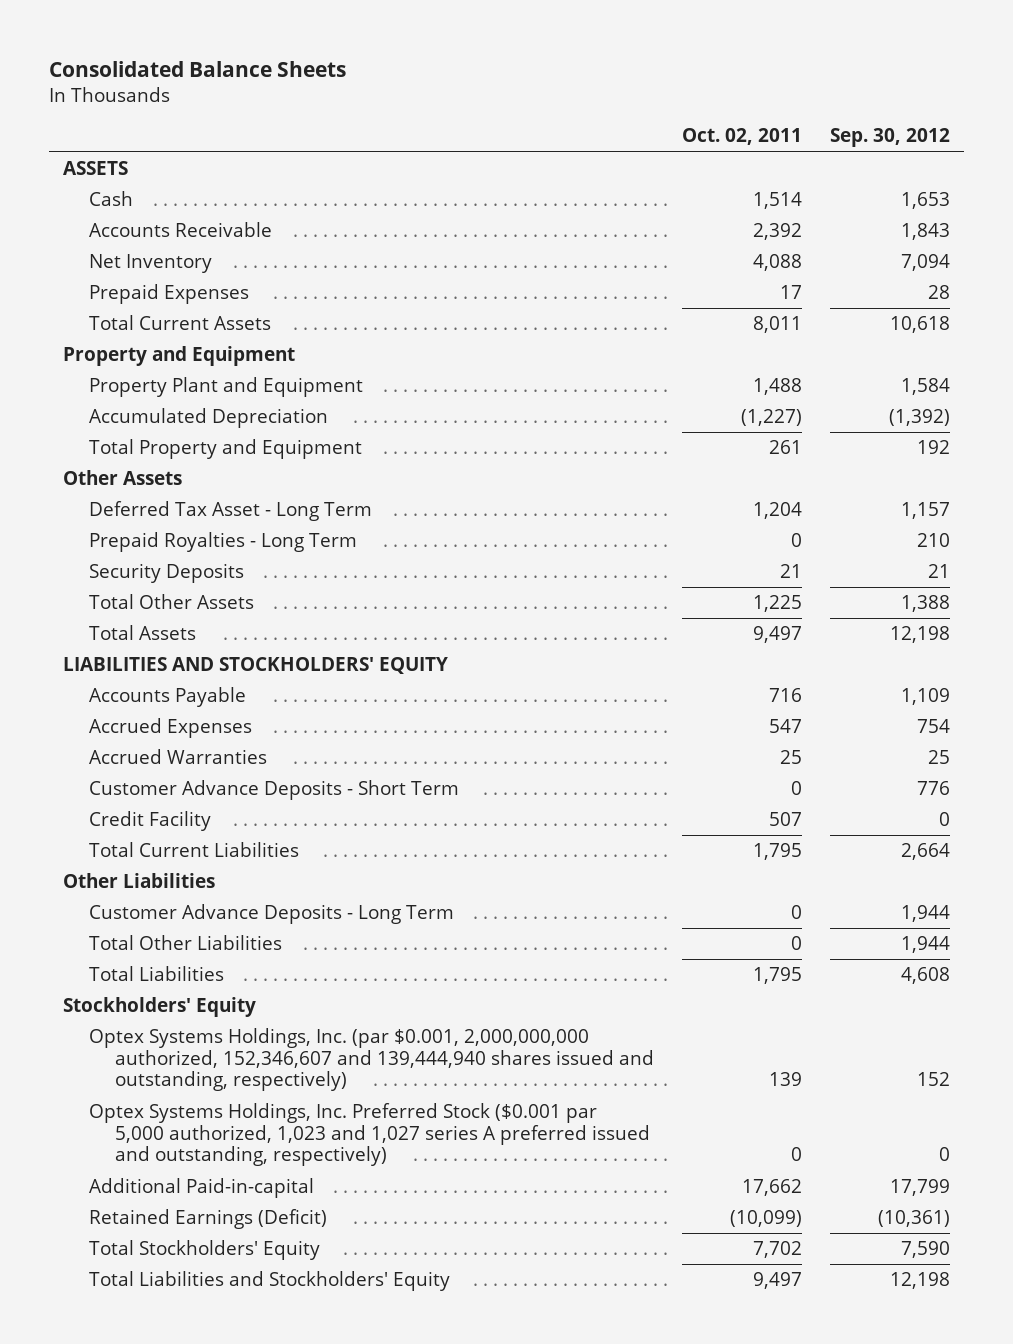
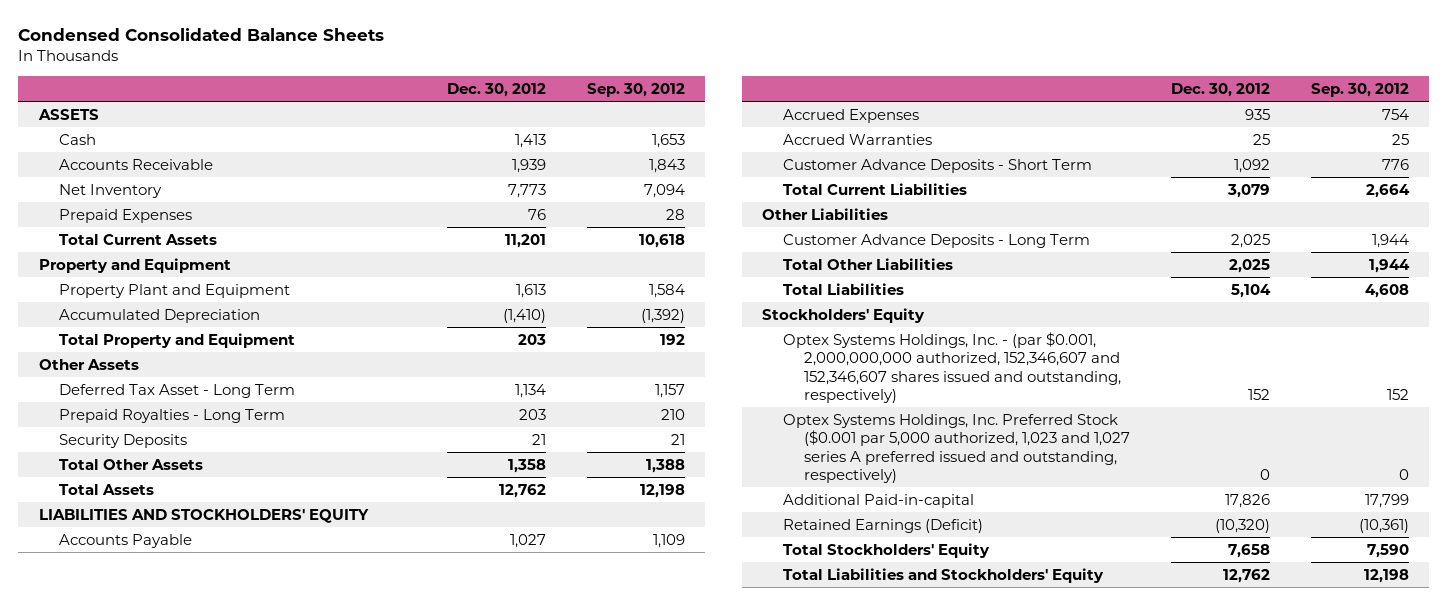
[48,61,346,78] Consolidated Balance Sheets -> [18,28,385,42] Condensed Consolidated Balance Sheets
[682,128,803,146] Oct. 02, 2011 -> none
none -> [447,82,547,97] Dec. 30, 2012
[88,811,211,832] Credit Facility -> none
[88,1028,655,1092] Optex Systems Holdings, Inc. (par $0.001, 2,000,000,000 authorized, 152,346,607 and 139,444,940 shares issued and outstanding, respectively) -> [783,331,1122,403] Optex Systems Holdings, Inc. - (par $0.001, 2,000,000,000 authorized, 152,346,607 and 152,346,607 shares issued and outstanding, respectively)

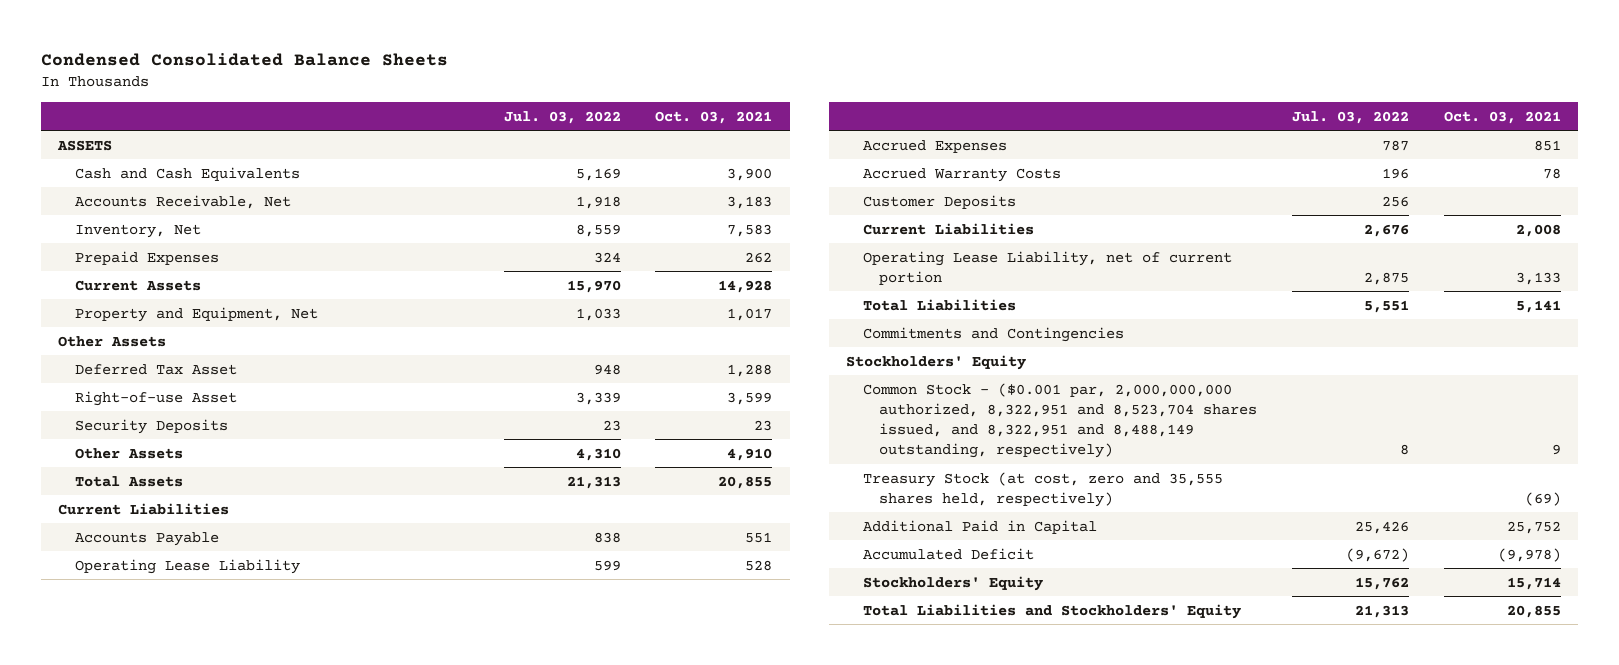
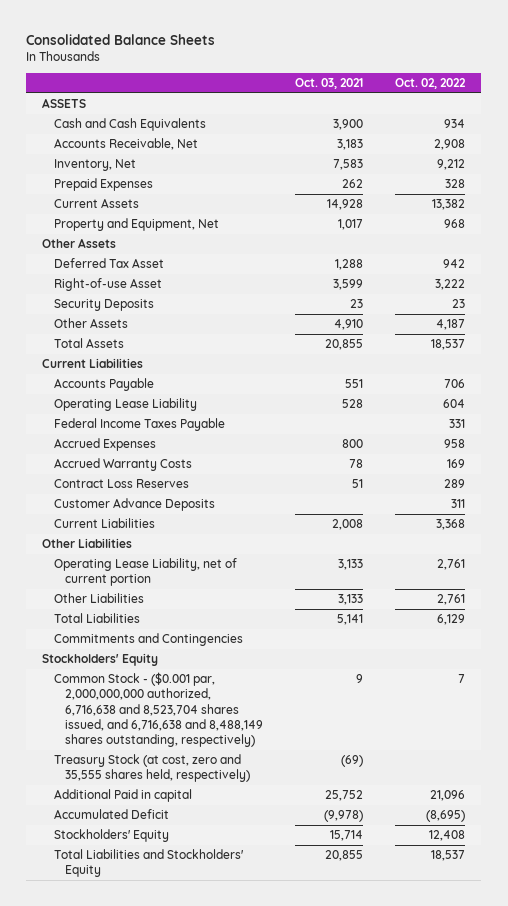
[40,53,448,67] Condensed Consolidated Balance Sheets -> [26,33,216,45] Consolidated Balance Sheets
[503,110,621,124] Jul. 03, 2022 -> none
none -> [395,78,467,90] Oct. 02, 2022
none -> [53,418,225,432] Federal Income Taxes Payable
[1533,139,1561,151] 851 -> [342,439,364,449] 800
none -> [53,479,189,489] Contract Loss Reserves
[862,194,1016,209] Customer Deposits -> [53,498,215,512] Customer Advance Deposits
none -> [42,538,133,549] Other Liabilities
none -> [53,593,144,604] Other Liabilities
[862,382,1258,459] Common Stock - ($0.001 par, 2,000,000,000 authorized, 8,322,951 and 8,523,704 shares issued, and 8,322,951 and 8,488,149 outstanding, respectively) -> [53,672,264,748] Common Stock - ($0.001 par, 2,000,000,000 authorized, 6,716,638 and 8,523,704 shares issued, and 6,716,638 and 8,488,149 shares outstanding, respectively)
[862,519,1097,534] Additional Paid in Capital -> [53,789,192,803] Additional Paid in capital

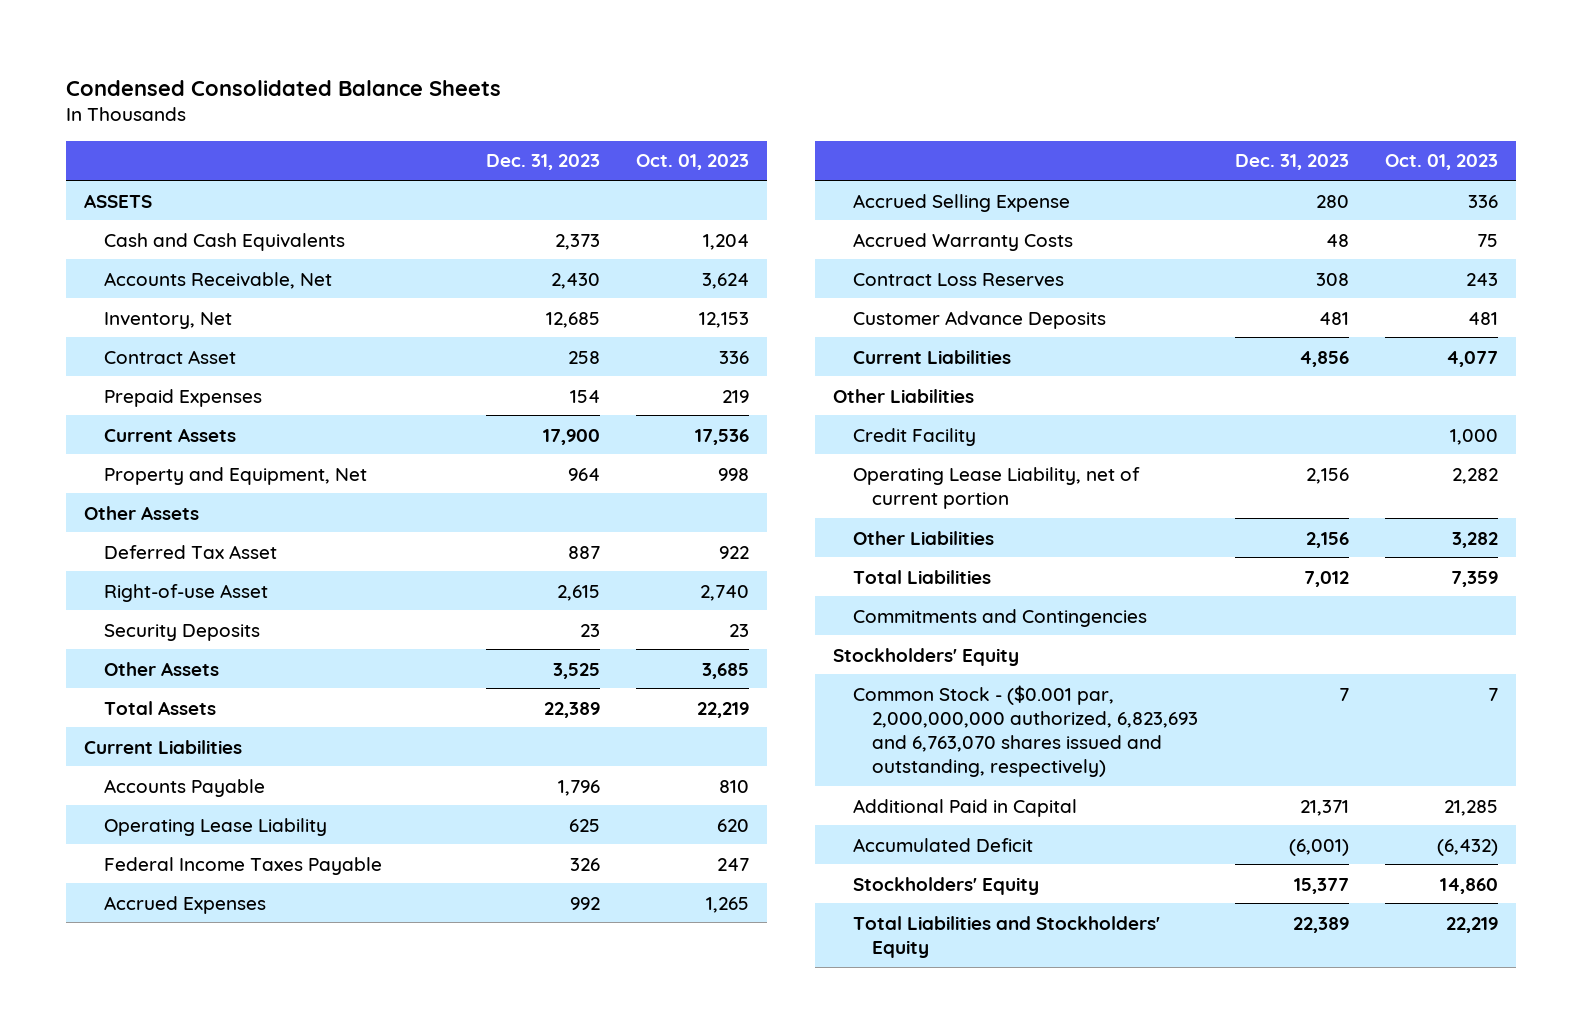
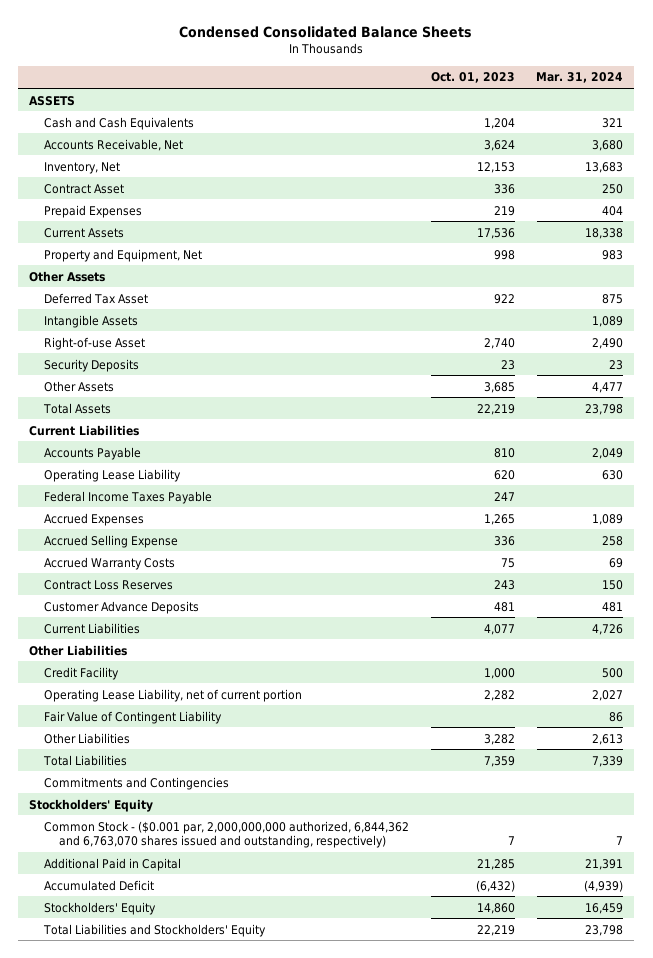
[485,154,600,171] Dec. 31, 2023 -> none
none -> [536,72,624,84] Mar. 31, 2024
none -> [43,314,138,328] Intangible Assets
none -> [43,710,222,724] Fair Value of Contingent Liability
[852,684,1199,778] Common Stock - ($0.001 par, 2,000,000,000 authorized, 6,823,693 and 6,763,070 shares issued and outstanding, respectively) -> [43,820,409,848] Common Stock - ($0.001 par, 2,000,000,000 authorized, 6,844,362 and 6,763,070 shares issued and outstanding, respectively)

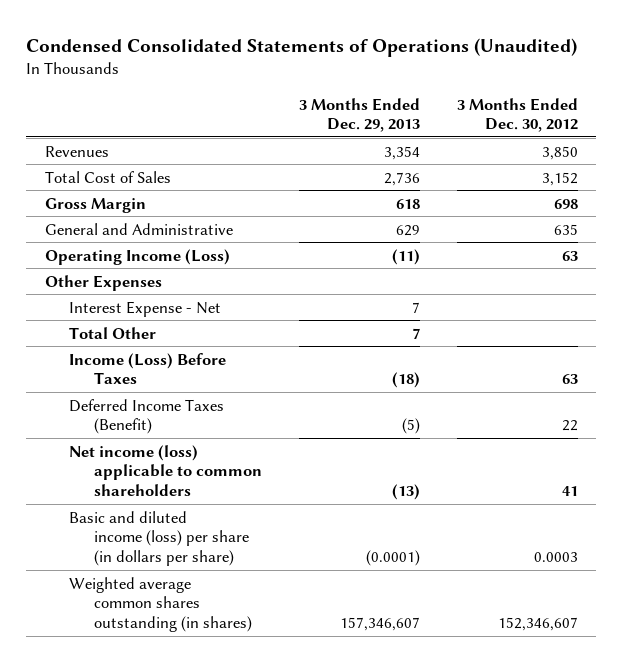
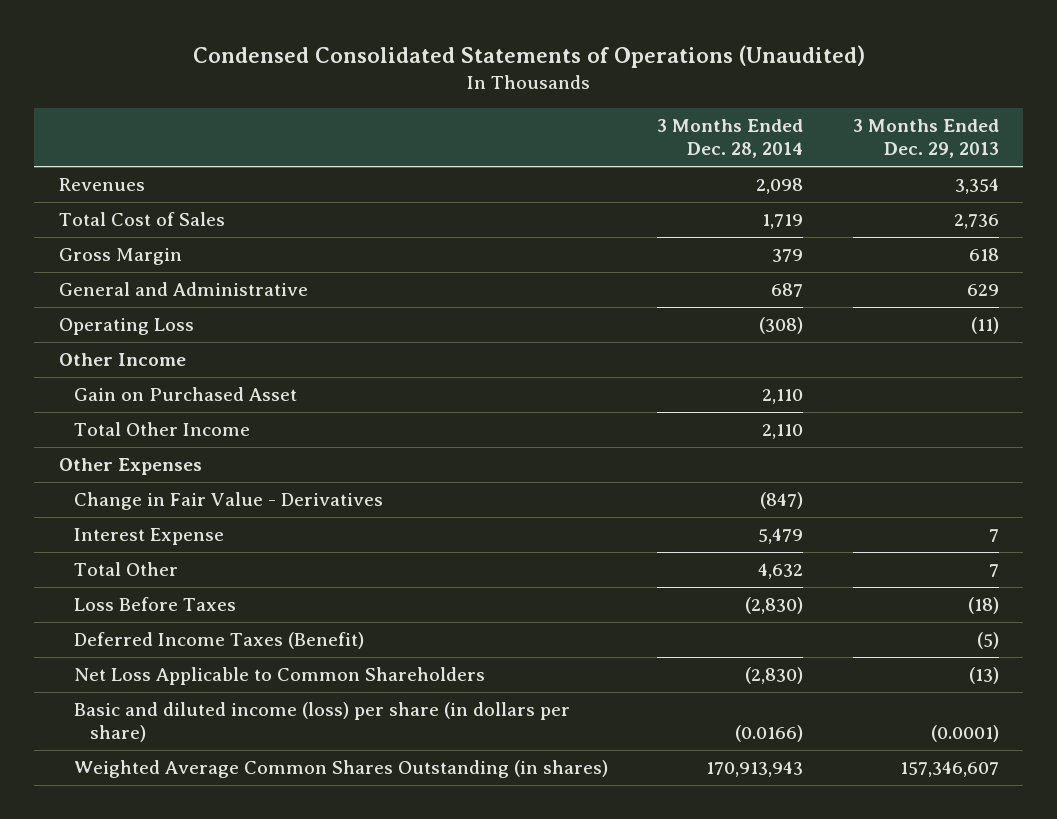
[456,97,578,133] 3 Months Ended Dec. 30, 2012 -> none
none -> [657,119,804,159] 3 Months Ended Dec. 28, 2014
[44,248,230,265] Operating Income (Loss) -> [58,318,194,336] Operating Loss
none -> [58,353,186,367] Other Income
none -> [74,387,298,402] Gain on Purchased Asset
none -> [74,422,251,437] Total Other Income
none -> [74,492,384,511] Change in Fair Value - Derivatives
[69,300,222,317] Interest Expense - Net -> [74,528,225,546] Interest Expense
[69,352,227,385] Income (Loss) Before Taxes -> [74,597,237,612] Loss Before Taxes
[69,444,263,496] Net income (loss) applicable to common shareholders -> [74,667,486,686] Net Loss Applicable to Common Shareholders
[69,576,253,632] Weighted average common shares outstanding (in shares) -> [74,760,609,779] Weighted Average Common Shares Outstanding (in shares)

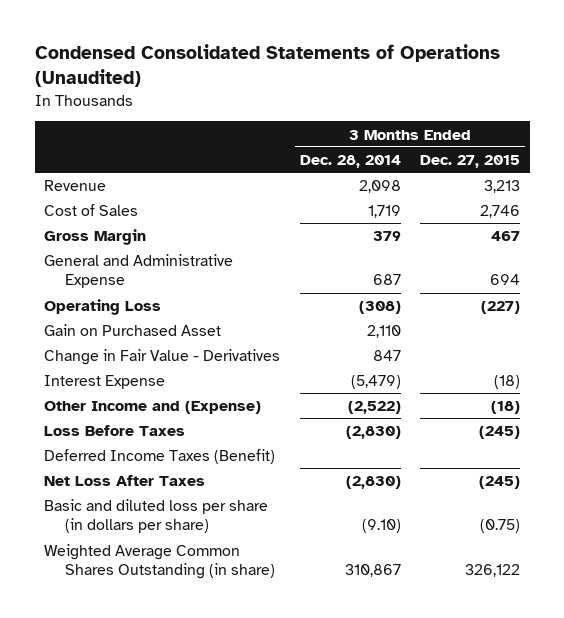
[852,119,999,159] 3 Months Ended Dec. 29, 2013 -> none
none -> [420,154,521,168] Dec. 27, 2015
[58,178,145,192] Revenues -> [44,180,107,192] Revenue
[58,212,225,227] Total Cost of Sales -> [44,204,139,217] Cost of Sales
[58,282,308,297] General and Administrative -> [44,254,234,289] General and Administrative Expense
[58,353,186,367] Other Income -> none
[74,422,251,437] Total Other Income -> none
[58,458,202,476] Other Expenses -> none
[760,492,804,510] (847) -> [372,350,401,362] 847
[758,528,804,545] 5,479 -> [350,375,401,390] (5,479)
[74,562,179,577] Total Other -> [44,401,262,415] Other Income and (Expense)
[758,563,804,580] 4,632 -> [347,401,401,415] (2,522)
[74,667,486,686] Net Loss Applicable to Common Shareholders -> [44,475,206,487] Net Loss After Taxes
[74,702,571,743] Basic and diluted income (loss) per share (in dollars per share) -> [44,499,269,534] Basic and diluted loss per share (in dollars per share)
[735,725,804,743] (0.0166) -> [361,519,401,534] (9.10)
[74,760,609,779] Weighted Average Common Shares Outstanding (in shares) -> [44,544,275,580] Weighted Average Common Shares Outstanding (in share)
[706,761,804,778] 170,913,943 -> [344,564,401,578] 310,867

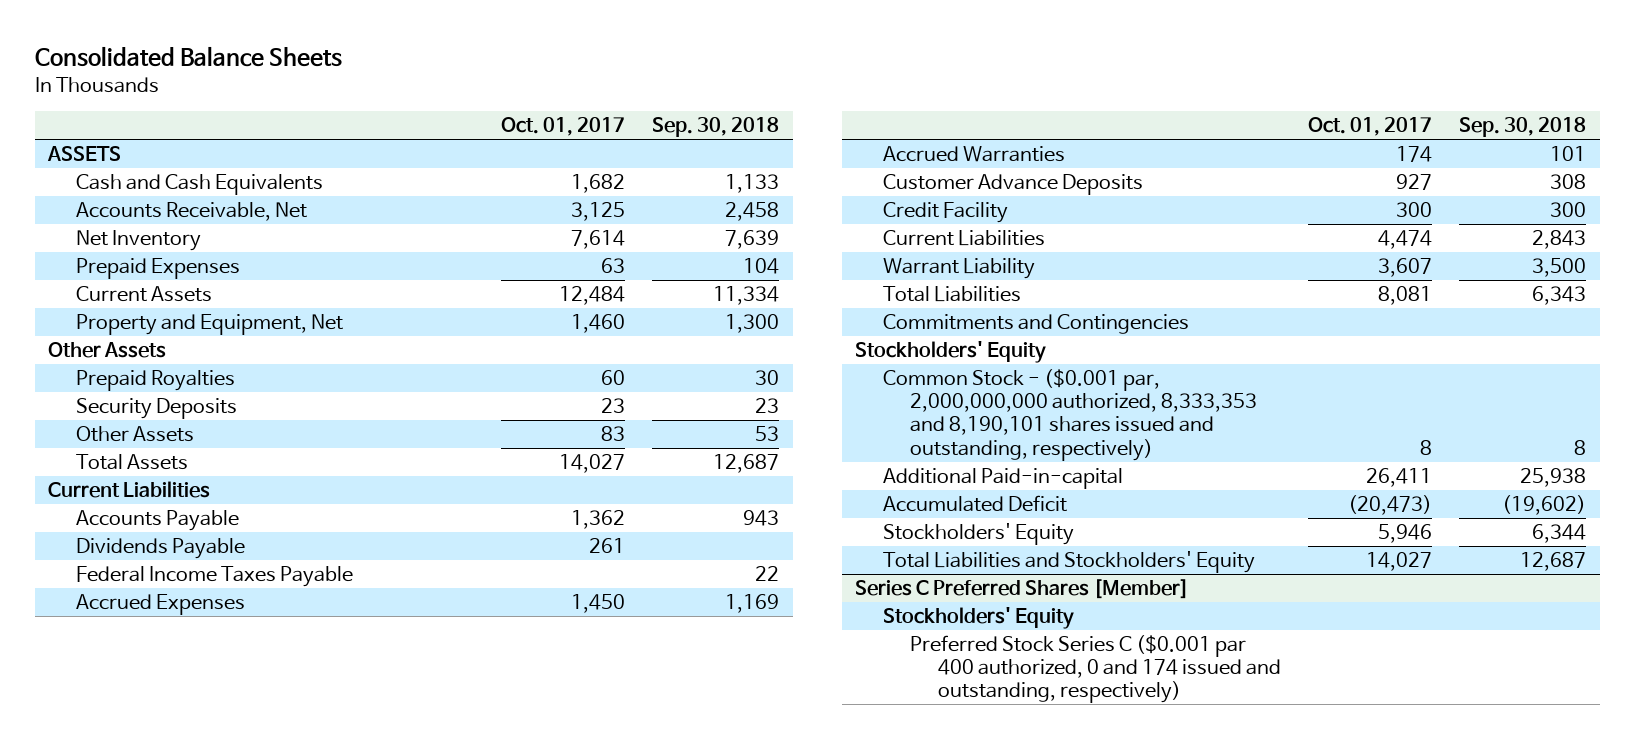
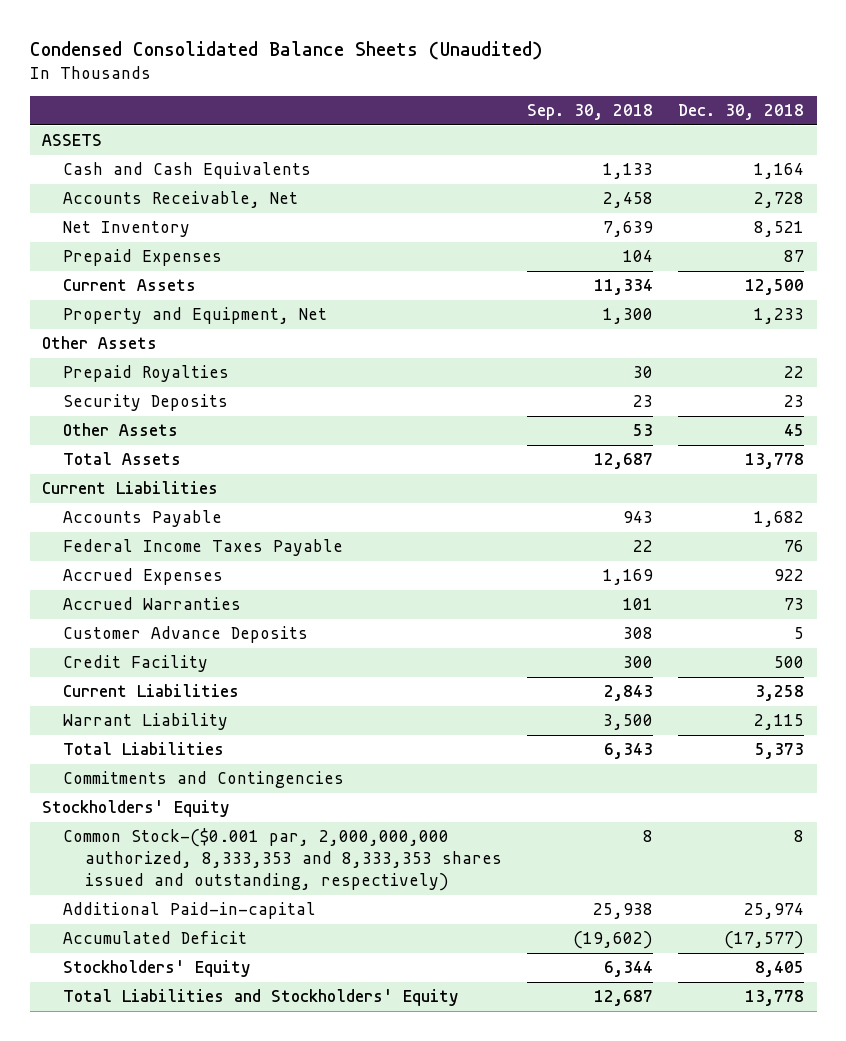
[34,46,342,68] Consolidated Balance Sheets -> [29,40,543,60] Condensed Consolidated Balance Sheets (Unaudited)
[500,117,625,137] Oct. 01, 2017 -> none
none -> [678,103,805,120] Dec. 30, 2018
[75,538,245,560] Dividends Payable -> none
[882,369,1258,461] Common Stock - ($0.001 par, 2,000,000,000 authorized, 8,333,353 and 8,190,101 shares issued and outstanding, respectively) -> [63,828,502,891] Common Stock-($0.001 par, 2,000,000,000 authorized, 8,333,353 and 8,333,353 shares issued and outstanding, respectively)
[855,579,1190,600] Series C Preferred Shares [Member] -> none
[882,607,1074,630] Stockholders' Equity -> none
[910,635,1281,704] Preferred Stock Series C ($0.001 par 400 authorized, 0 and 174 issued and outstanding, respectively) -> none

